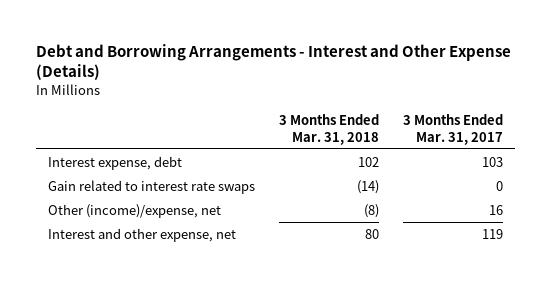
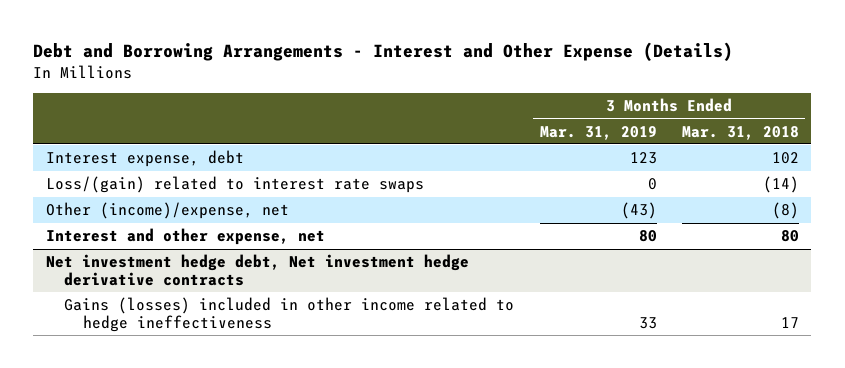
[402,113,503,145] 3 Months Ended Mar. 31, 2017 -> none
none -> [539,125,657,140] Mar. 31, 2019
[47,179,255,194] Gain related to interest rate swaps -> [45,176,424,194] Loss/(gain) related to interest rate swaps
none -> [45,254,469,286] Net investment hedge debt, Net investment hedge derivative contracts
none -> [64,297,515,332] Gains (losses) included in other income related to hedge ineffectiveness

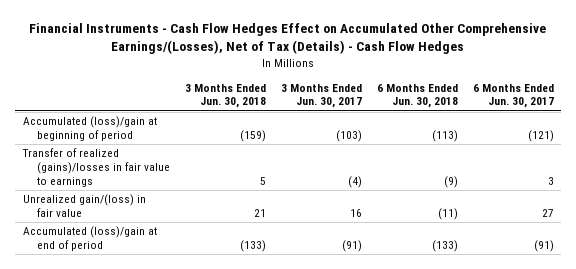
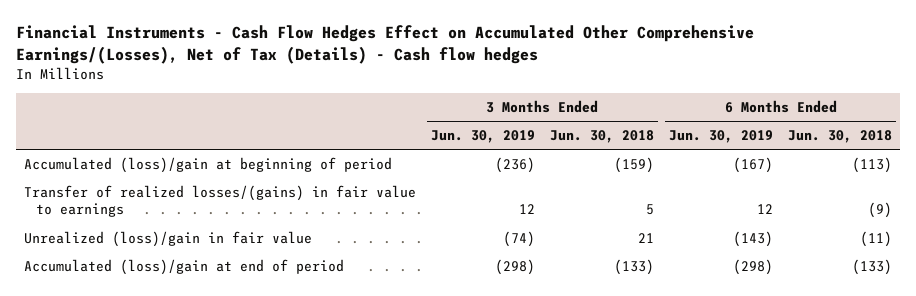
[29,23,547,55] Financial Instruments - Cash Flow Hedges Effect on Accumulated Other Comprehensive Earnings/(Losses), Net of Tax (Details) - Cash Flow Hedges -> [16,24,755,64] Financial Instruments - Cash Flow Hedges Effect on Accumulated Other Comprehensive Earnings/(Losses), Net of Tax (Details) - Cash flow hedges
[280,83,362,109] 3 Months Ended Jun. 30, 2017 -> none
[472,83,554,109] 6 Months Ended Jun. 30, 2017 -> none
none -> [430,130,535,144] Jun. 30, 2019
none -> [669,130,774,144] Jun. 30, 2019
[21,148,171,187] Transfer of realized (gains)/losses in fair value to earnings -> [23,185,416,218] Transfer of realized losses/(gains) in fair value to earnings
[22,194,146,218] Unrealized gain/(loss) in fair value -> [23,231,312,248] Unrealized (loss)/gain in fair value

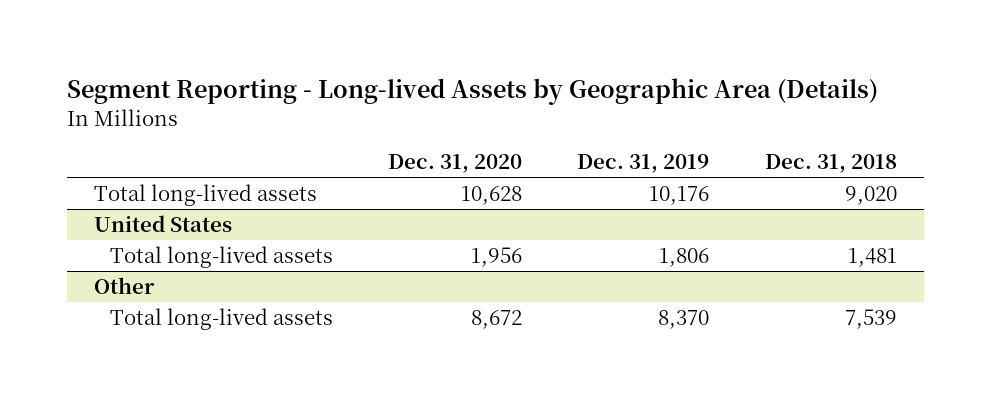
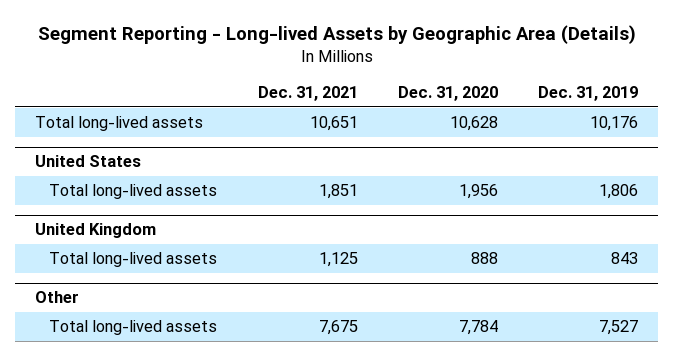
[764,153,897,173] Dec. 31, 2018 -> none
none -> [257,86,358,102] Dec. 31, 2021
none -> [34,223,156,239] United Kingdom
none -> [49,252,218,268] Total long-lived assets
[471,310,523,330] 8,672 -> [458,320,498,336] 7,784
[658,310,710,330] 8,370 -> [599,320,639,336] 7,527

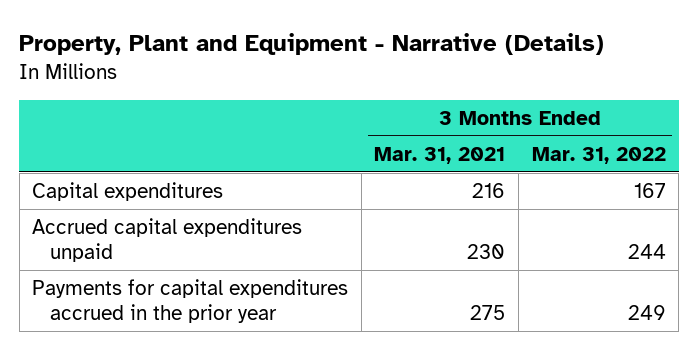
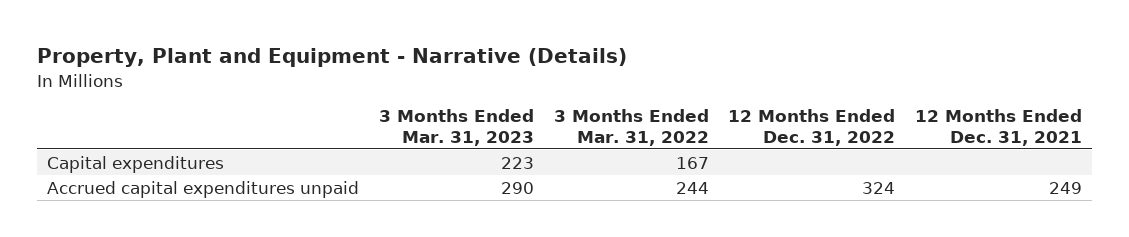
[374,146,506,164] Mar. 31, 2021 -> none
none -> [378,109,534,146] 3 Months Ended Mar. 31, 2023
none -> [728,109,896,146] 12 Months Ended Dec. 31, 2022
none -> [915,109,1083,146] 12 Months Ended Dec. 31, 2021
[32,278,349,323] Payments for capital expenditures accrued in the prior year -> none

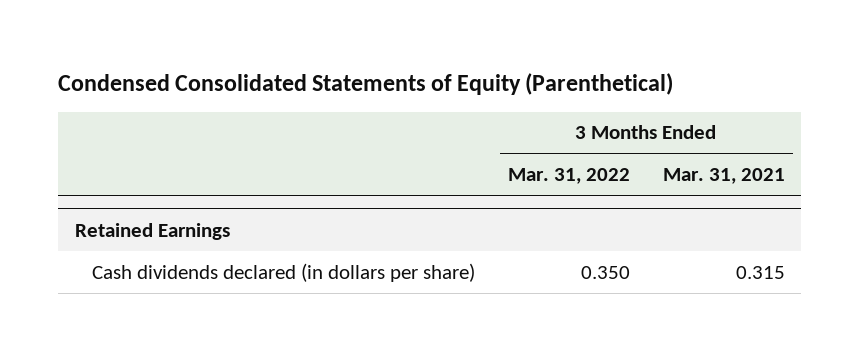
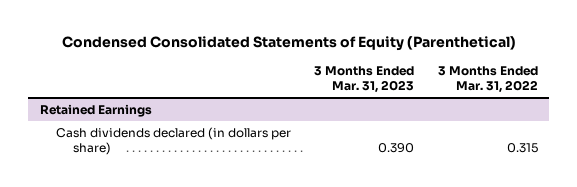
[662,168,785,185] Mar. 31, 2021 -> none
none -> [314,65,415,94] 3 Months Ended Mar. 31, 2023
[580,265,630,279] 0.350 -> [506,143,538,154] 0.315

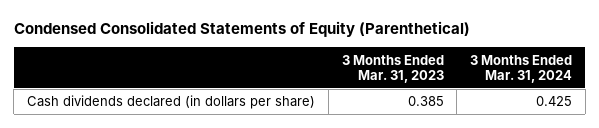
[437,65,538,94] 3 Months Ended Mar. 31, 2022 -> none
none -> [469,54,572,84] 3 Months Ended Mar. 31, 2024
[39,103,152,117] Retained Earnings -> none
[378,143,415,154] 0.390 -> [407,96,444,107] 0.385

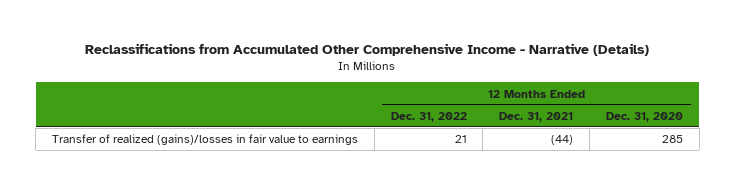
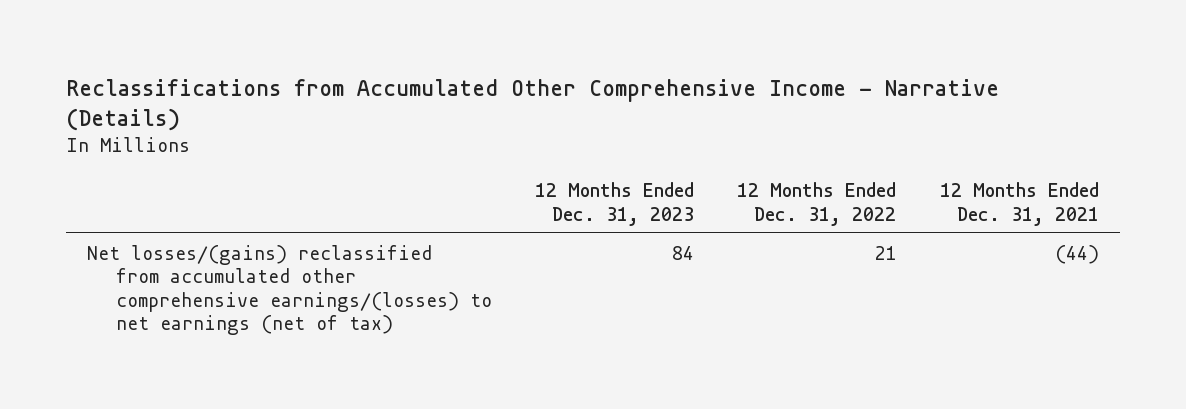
[605,111,683,122] Dec. 31, 2020 -> none
none -> [534,182,694,226] 12 Months Ended Dec. 31, 2023
[51,134,358,146] Transfer of realized (gains)/losses in fair value to earnings -> [87,244,492,336] Net losses/(gains) reclassified from accumulated other comprehensive earnings/(losses) to net earnings (net of tax)

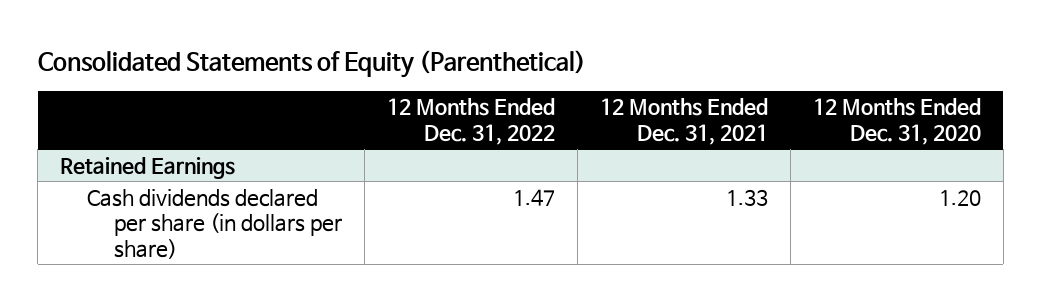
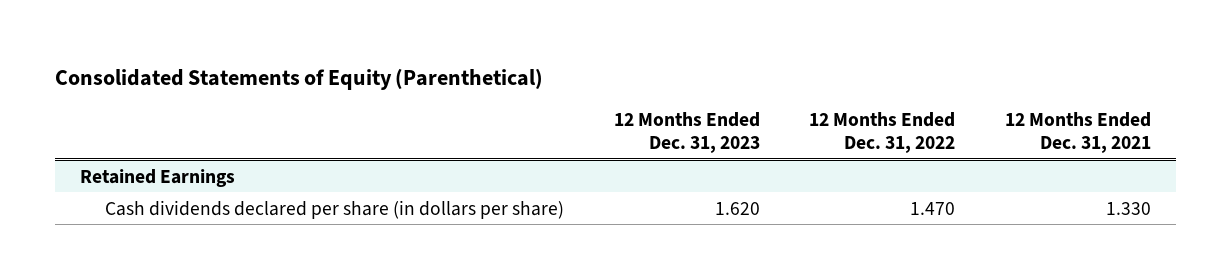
[812,98,981,145] 12 Months Ended Dec. 31, 2020 -> none
none -> [613,112,760,153] 12 Months Ended Dec. 31, 2023
[513,188,556,206] 1.47 -> [910,201,956,215] 1.470
[726,188,769,206] 1.33 -> [1105,201,1151,215] 1.330

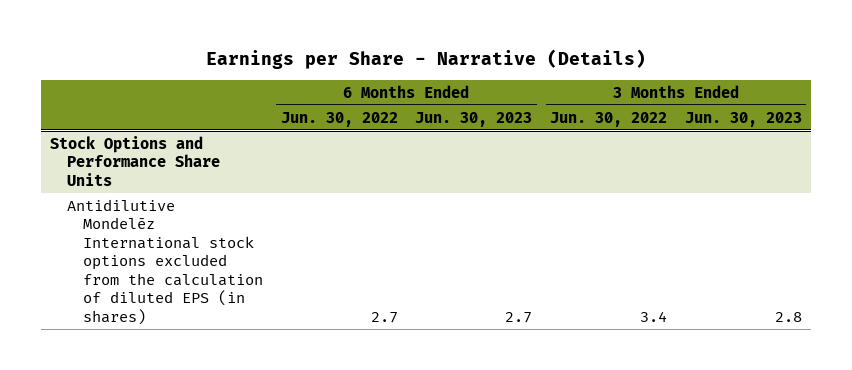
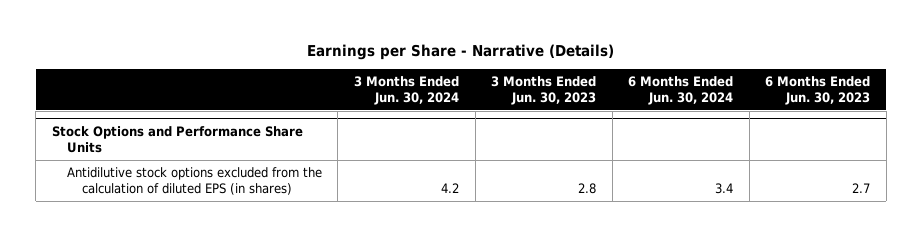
[280,111,398,127] Jun. 30, 2022 -> none
[550,111,668,127] Jun. 30, 2022 -> none
none -> [353,76,459,105] 3 Months Ended Jun. 30, 2024
none -> [628,76,734,105] 6 Months Ended Jun. 30, 2024
[66,198,263,325] Antidilutive Mondelēz International stock options excluded from the calculation of diluted EPS (in shares) -> [66,167,322,196] Antidilutive stock options excluded from the calculation of diluted EPS (in shares)

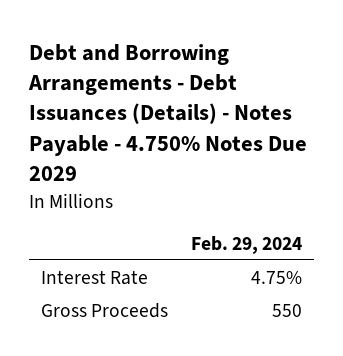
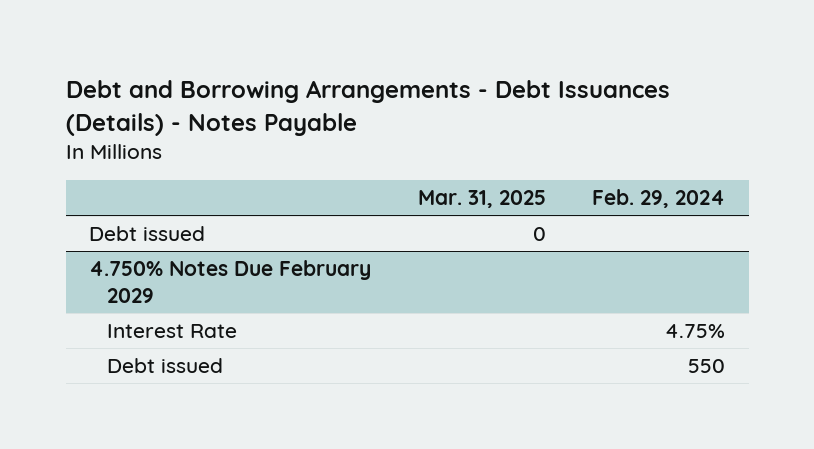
[28,43,308,182] Debt and Borrowing Arrangements - Debt Issuances (Details) - Notes Payable - 4.750% Notes Due 2029 -> [65,80,670,136] Debt and Borrowing Arrangements - Debt Issuances (Details) - Notes Payable
none -> [417,189,546,208] Mar. 31, 2025
none -> [88,226,205,242] Debt issued
none -> [88,260,371,303] 4.750% Notes Due February 2029
[40,302,168,318] Gross Proceeds -> [107,358,224,374] Debt issued

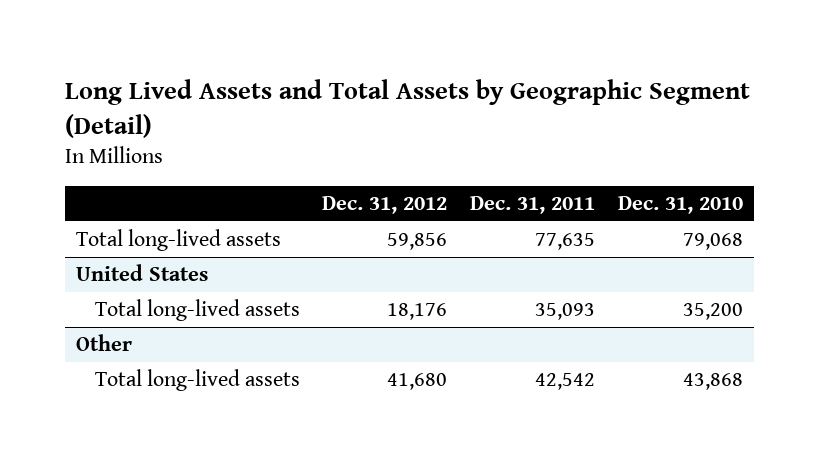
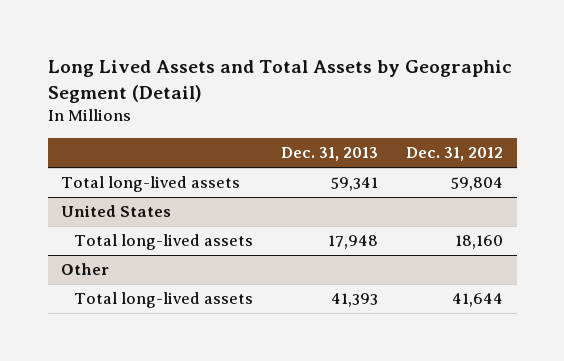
[470,196,596,215] Dec. 31, 2011 -> none
[617,196,743,215] Dec. 31, 2010 -> none
none -> [280,147,378,162] Dec. 31, 2013
[387,233,448,251] 59,856 -> [450,177,503,192] 59,804
[387,303,448,321] 18,176 -> [454,235,503,250] 18,160
[387,373,448,391] 41,680 -> [451,293,503,308] 41,644

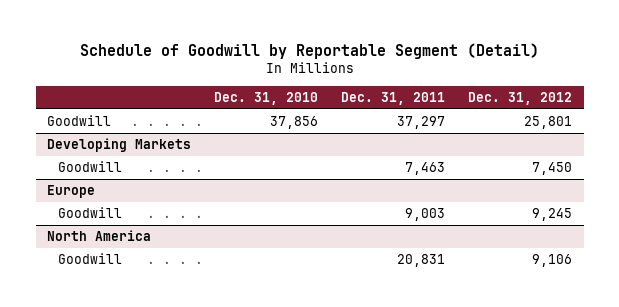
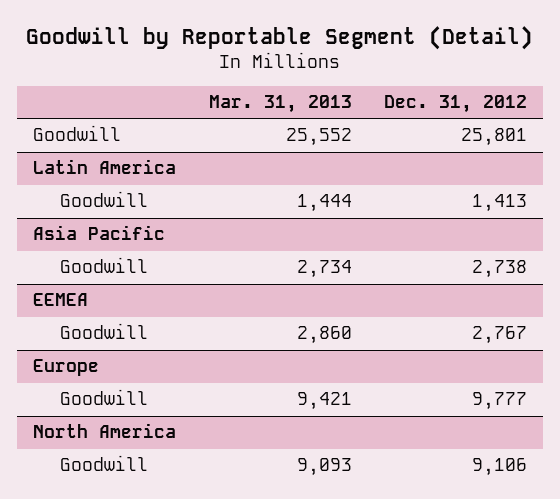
[79,42,539,59] Schedule of Goodwill by Reportable Segment (Detail) -> [26,26,534,51] Goodwill by Reportable Segment (Detail)
[214,91,319,105] Dec. 31, 2010 -> none
[341,91,446,105] Dec. 31, 2011 -> none
none -> [208,95,352,114] Mar. 31, 2013
[47,138,192,153] Developing Markets -> none
none -> [33,159,177,175] Latin America
[532,162,573,176] 7,450 -> [471,194,527,213] 1,413
none -> [33,225,166,241] Asia Pacific
none -> [60,257,149,274] Goodwill
none -> [33,293,89,307] EEMEA
none -> [60,323,149,340] Goodwill
[532,208,573,222] 9,245 -> [471,392,527,411] 9,777

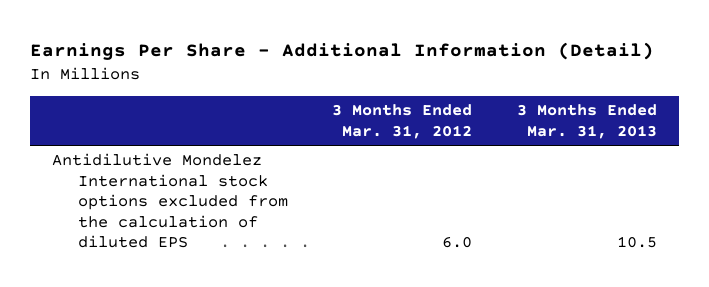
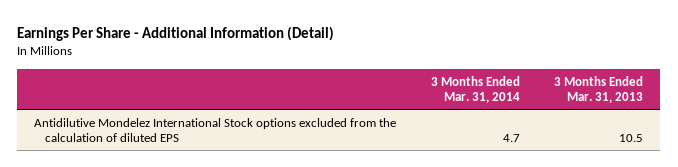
[332,104,473,139] 3 Months Ended Mar. 31, 2012 -> none
none -> [430,75,520,103] 3 Months Ended Mar. 31, 2014
[52,153,288,249] Antidilutive Mondelez International stock options excluded from the calculation of diluted EPS -> [34,117,397,143] Antidilutive Mondelez International Stock options excluded from the calculation of diluted EPS

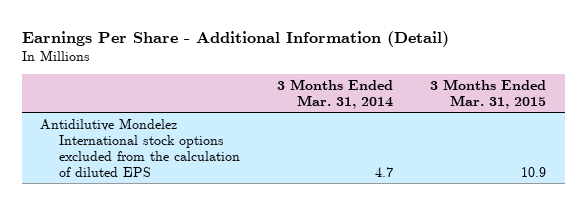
[554,75,644,103] 3 Months Ended Mar. 31, 2013 -> none
none -> [430,78,547,109] 3 Months Ended Mar. 31, 2015
[34,117,397,143] Antidilutive Mondelez International Stock options excluded from the calculation of diluted EPS -> [40,117,241,178] Antidilutive Mondelez International stock options excluded from the calculation of diluted EPS

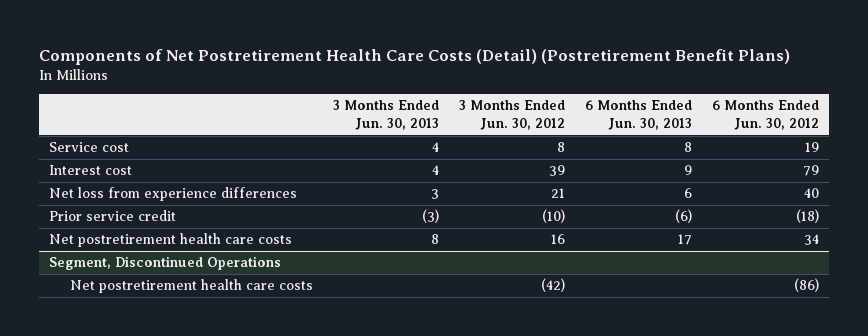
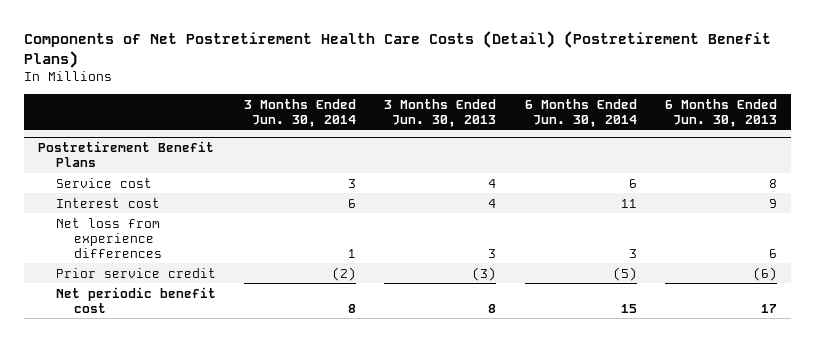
[459,100,566,131] 3 Months Ended Jun. 30, 2012 -> none
[712,100,820,131] 6 Months Ended Jun. 30, 2012 -> none
none -> [244,98,357,127] 3 Months Ended Jun. 30, 2014
none -> [524,98,637,127] 6 Months Ended Jun. 30, 2014
none -> [38,141,215,168] Postretirement Benefit Plans
[48,256,281,271] Segment, Discontinued Operations -> none
[70,279,314,294] Net postretirement health care costs -> none
[48,233,292,248] Net postretirement health care costs -> [56,286,217,313] Net periodic benefit cost

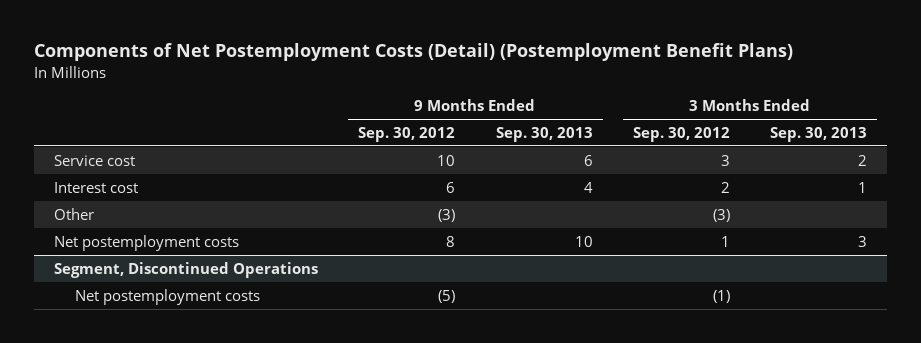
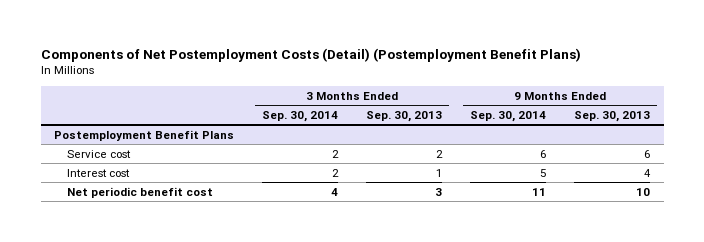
[358,126,456,142] Sep. 30, 2012 -> none
[632,126,730,142] Sep. 30, 2012 -> none
none -> [262,110,339,122] Sep. 30, 2014
none -> [469,110,546,122] Sep. 30, 2014
none -> [54,129,235,141] Postemployment Benefit Plans
[54,207,95,220] Other -> none
[54,261,319,278] Segment, Discontinued Operations -> none
[74,288,260,305] Net postemployment costs -> none
[54,234,240,251] Net postemployment costs -> [67,186,214,198] Net periodic benefit cost

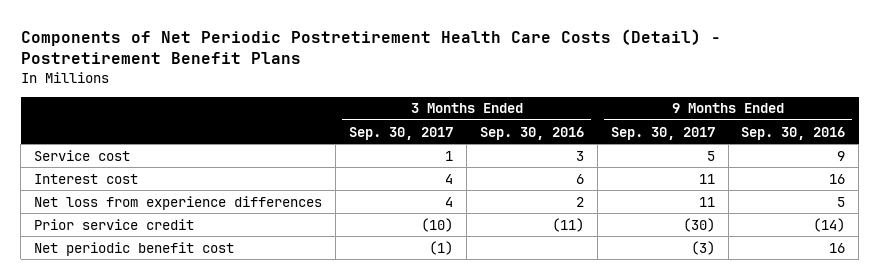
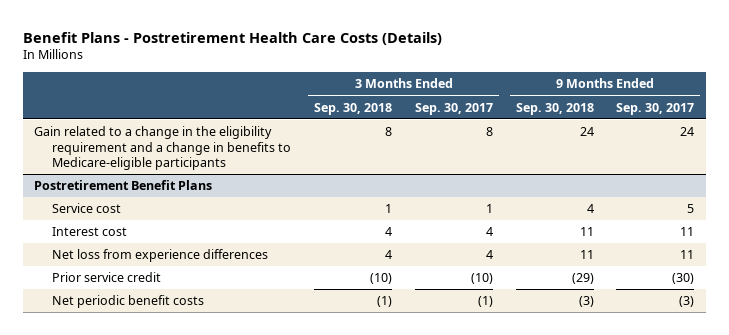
[20,28,721,65] Components of Net Periodic Postretirement Health Care Costs (Detail) - Postretirement Benefit Plans -> [23,31,443,45] Benefit Plans - Postretirement Health Care Costs (Details)
[479,126,584,140] Sep. 30, 2016 -> none
[741,126,846,140] Sep. 30, 2016 -> none
none -> [314,102,393,115] Sep. 30, 2018
none -> [515,102,594,115] Sep. 30, 2018
none -> [34,126,292,170] Gain related to a change in the eligibility requirement and a change in benefits to Medicare-eligible participants
none -> [34,180,213,191] Postretirement Benefit Plans
[34,241,235,256] Net periodic benefit cost -> [52,295,205,309] Net periodic benefit costs

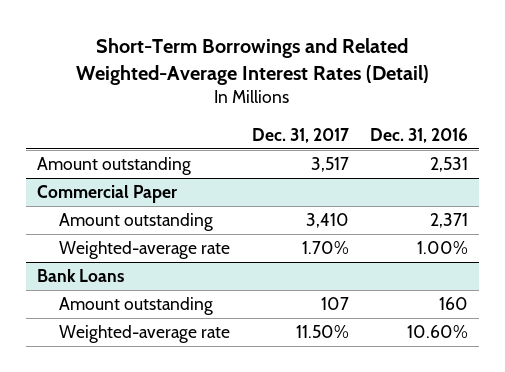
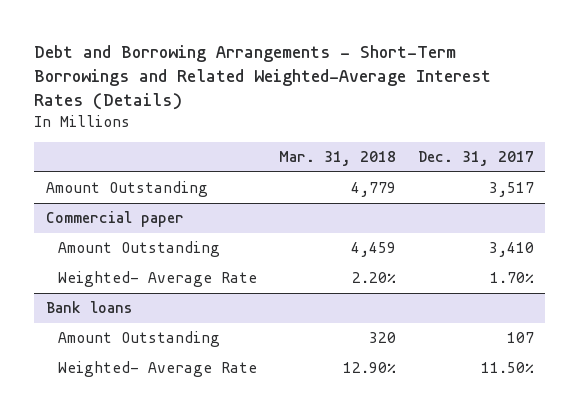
[76,37,430,85] Short-Term Borrowings and Related Weighted-Average Interest Rates (Detail) -> [34,45,492,110] Debt and Borrowing Arrangements - Short-Term Borrowings and Related Weighted-Average Interest Rates (Details)
[370,127,469,143] Dec. 31, 2016 -> none
none -> [279,151,397,167] Mar. 31, 2018
[36,157,191,176] Amount outstanding -> [45,181,208,198] Amount Outstanding
[36,185,177,204] Commercial Paper -> [45,211,184,228] Commercial paper
[59,213,214,232] Amount outstanding -> [57,241,220,258] Amount Outstanding
[59,241,231,260] Weighted-average rate -> [57,271,257,288] Weighted- Average Rate
[36,269,124,283] Bank Loans -> [45,301,132,314] Bank loans
[59,297,214,316] Amount outstanding -> [57,331,220,348] Amount Outstanding
[59,325,231,344] Weighted-average rate -> [57,361,257,378] Weighted- Average Rate

